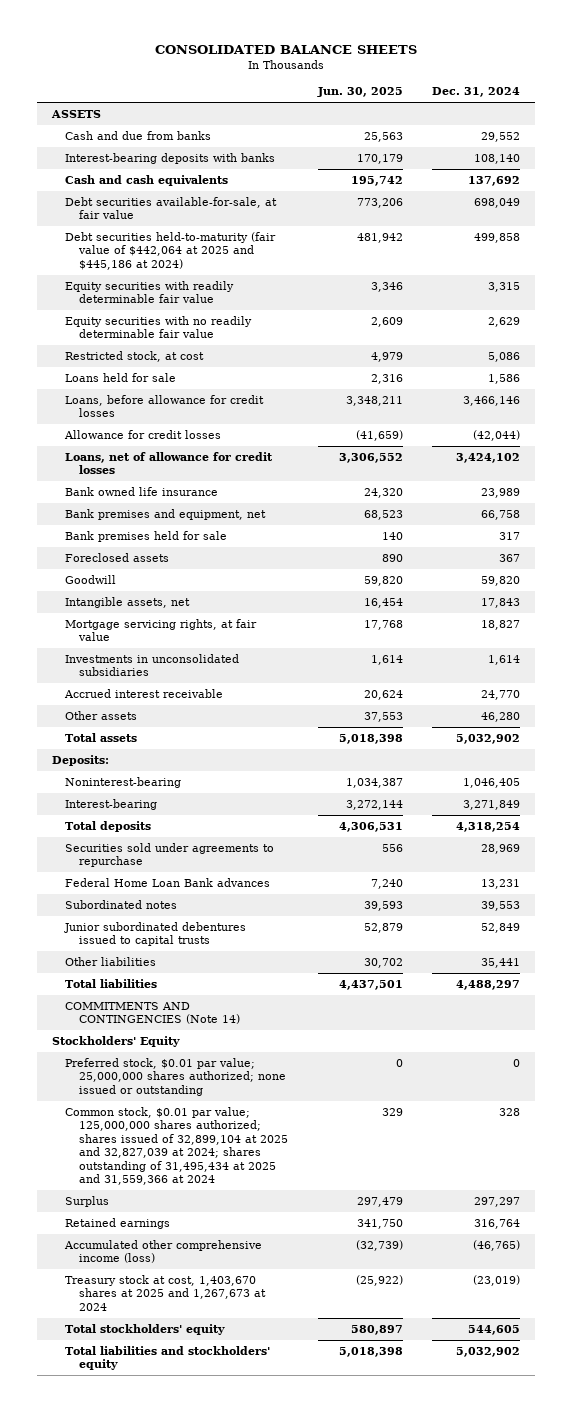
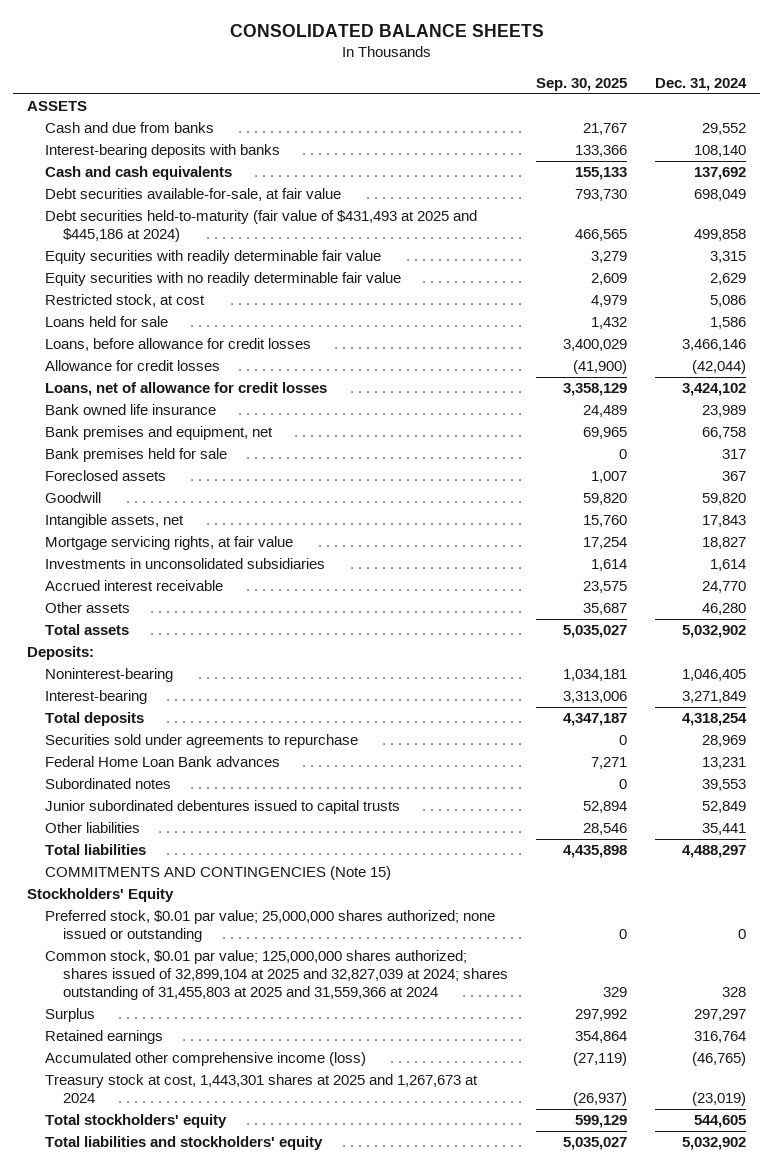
[316,87,403,98] Jun. 30, 2025 -> none
none -> [536,78,628,92] Sep. 30, 2025
[65,231,277,270] Debt securities held-to-maturity (fair value of $442,064 at 2025 and $445,186 at 2024) -> [45,210,478,243] Debt securities held-to-maturity (fair value of $431,493 at 2025 and $445,186 at 2024)
[65,1001,240,1025] COMMITMENTS AND CONTINGENCIES (Note 14) -> [45,866,392,881] COMMITMENTS AND CONTINGENCIES (Note 15)
[65,1106,288,1186] Common stock, $0.01 par value; 125,000,000 shares authorized; shares issued of 32,899,104 at 2025 and 32,827,039 at 2024; shares outstanding of 31,495,434 at 2025 and 31,559,366 at 2024 -> [45,950,509,1000] Common stock, $0.01 par value; 125,000,000 shares authorized; shares issued of 32,899,104 at 2025 and 32,827,039 at 2024; shares outstanding of 31,455,803 at 2025 and 31,559,366 at 2024
[65,1274,266,1311] Treasury stock at cost, 1,403,670 shares at 2025 and 1,267,673 at 2024 -> [45,1074,479,1104] Treasury stock at cost, 1,443,301 shares at 2025 and 1,267,673 at 2024

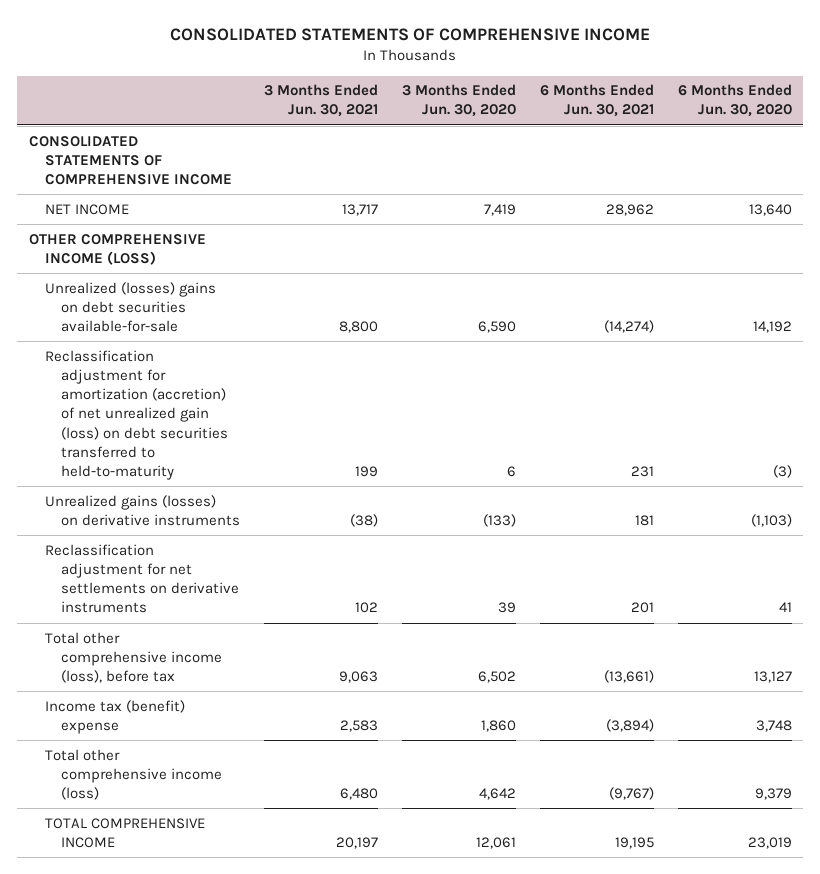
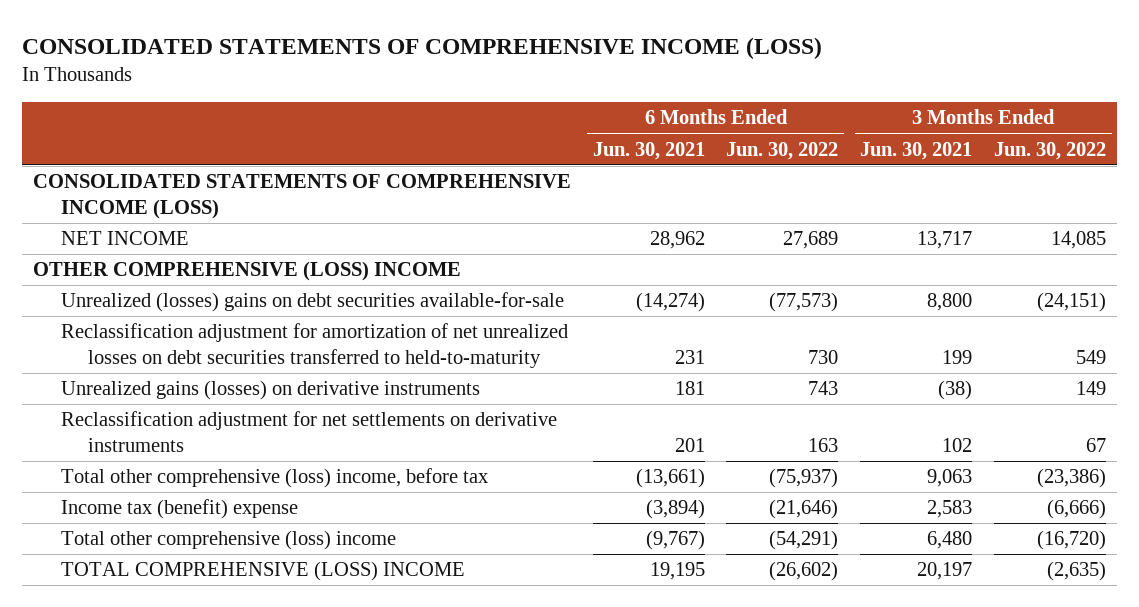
[170,28,651,42] CONSOLIDATED STATEMENTS OF COMPREHENSIVE INCOME -> [21,36,822,59] CONSOLIDATED STATEMENTS OF COMPREHENSIVE INCOME (LOSS)
[401,84,516,118] 3 Months Ended Jun. 30, 2020 -> none
[677,84,792,118] 6 Months Ended Jun. 30, 2020 -> none
none -> [726,141,839,160] Jun. 30, 2022
none -> [994,141,1107,160] Jun. 30, 2022
[28,135,232,186] CONSOLIDATED STATEMENTS OF COMPREHENSIVE INCOME -> [32,174,571,219] CONSOLIDATED STATEMENTS OF COMPREHENSIVE INCOME (LOSS)
[28,233,206,265] OTHER COMPREHENSIVE INCOME (LOSS) -> [32,261,461,282] OTHER COMPREHENSIVE (LOSS) INCOME
[44,349,228,481] Reclassification adjustment for amortization (accretion) of net unrealized gain (loss) on debt securities transferred to held-to-maturity -> [60,323,568,368] Reclassification adjustment for amortization of net unrealized losses on debt securities transferred to held-to-maturity
[44,631,222,684] Total other comprehensive income (loss), before tax -> [60,468,488,489] Total other comprehensive (loss) income, before tax
[44,748,222,801] Total other comprehensive income (loss) -> [60,530,396,551] Total other comprehensive (loss) income
[44,817,205,848] TOTAL COMPREHENSIVE INCOME -> [60,561,465,582] TOTAL COMPREHENSIVE (LOSS) INCOME

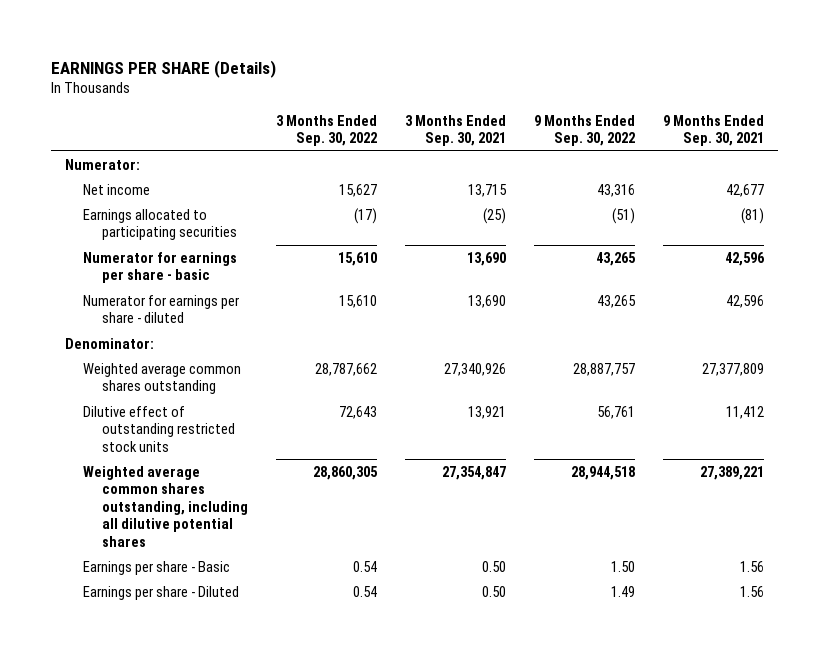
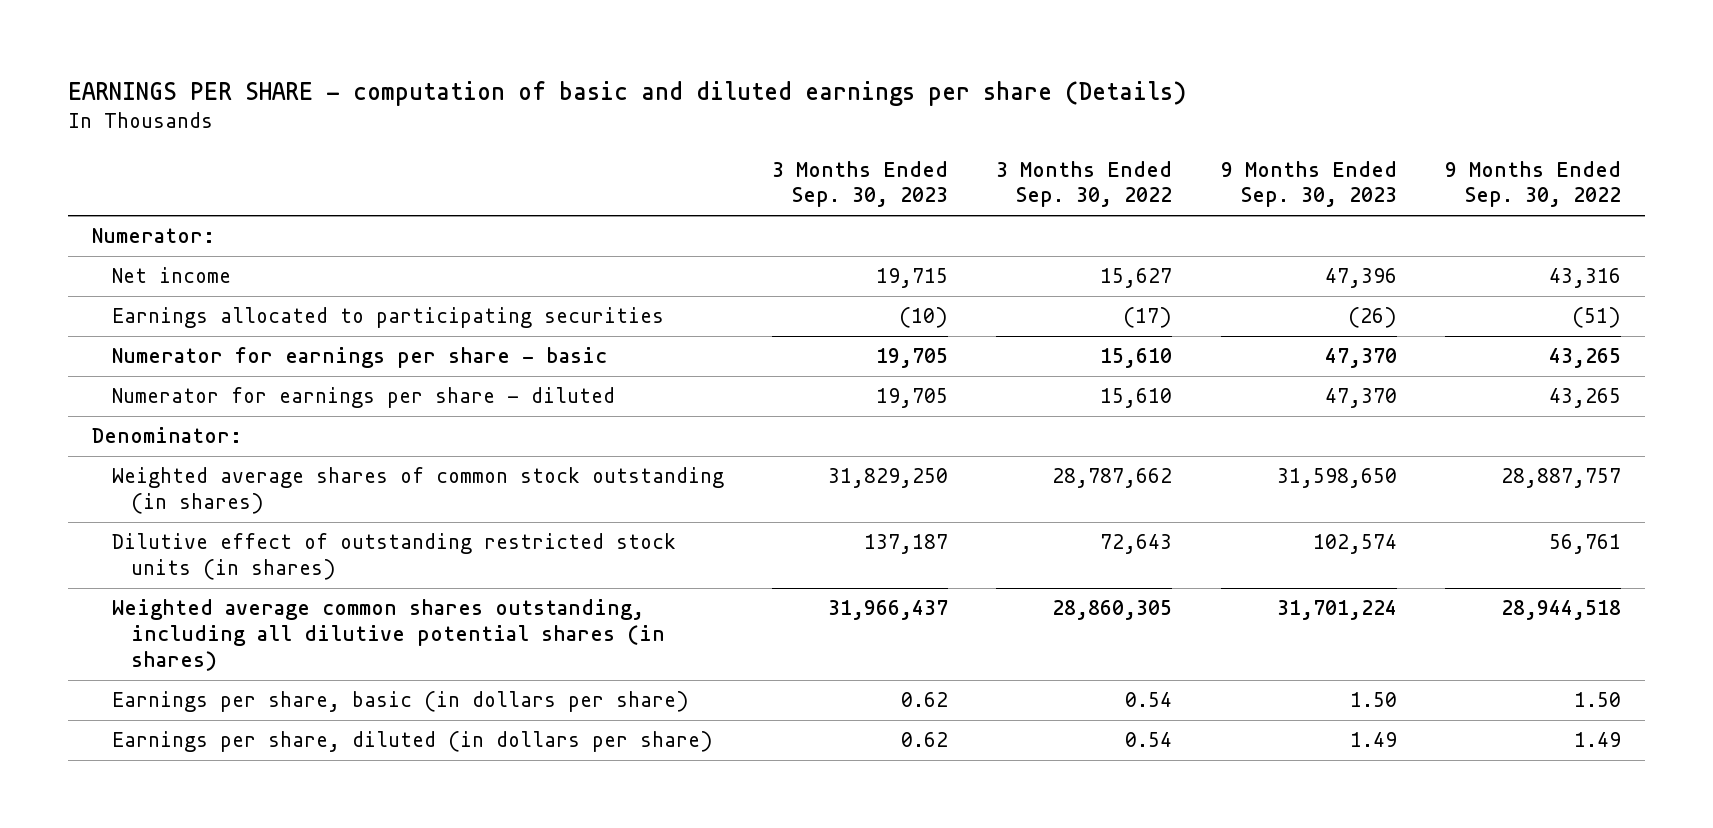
[50,59,276,78] EARNINGS PER SHARE (Details) -> [68,81,1187,107] EARNINGS PER SHARE - computation of basic and diluted earnings per share (Details)
[404,114,506,147] 3 Months Ended Sep. 30, 2021 -> none
[663,114,765,147] 9 Months Ended Sep. 30, 2021 -> none
none -> [772,160,949,208] 3 Months Ended Sep. 30, 2023
none -> [1220,160,1397,208] 9 Months Ended Sep. 30, 2023
[83,362,242,395] Weighted average common shares outstanding -> [111,467,724,515] Weighted average shares of common stock outstanding (in shares)
[83,405,235,452] Dilutive effect of outstanding restricted stock units -> [111,533,676,581] Dilutive effect of outstanding restricted stock units (in shares)
[83,465,248,547] Weighted average common shares outstanding, including all dilutive potential shares -> [111,599,666,672] Weighted average common shares outstanding, including all dilutive potential shares (in shares)
[83,560,231,575] Earnings per share - Basic -> [111,691,689,713] Earnings per share, basic (in dollars per share)
[83,585,240,600] Earnings per share - Diluted -> [111,731,713,753] Earnings per share, diluted (in dollars per share)

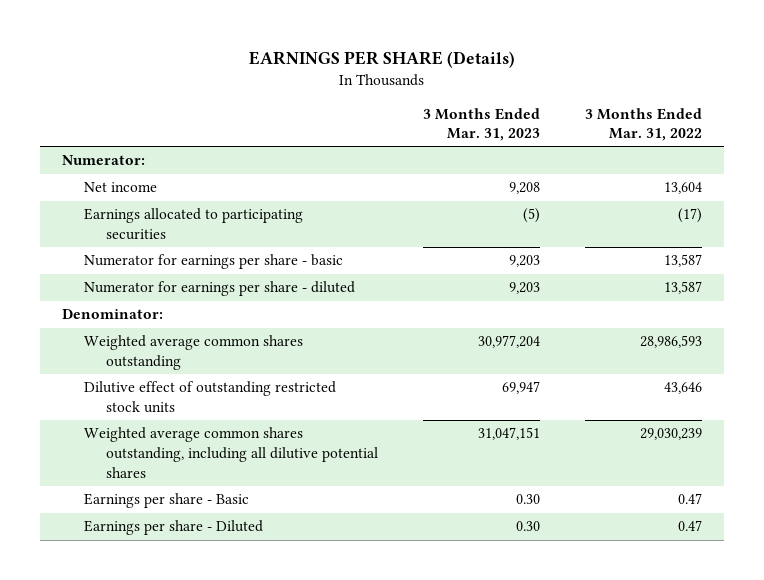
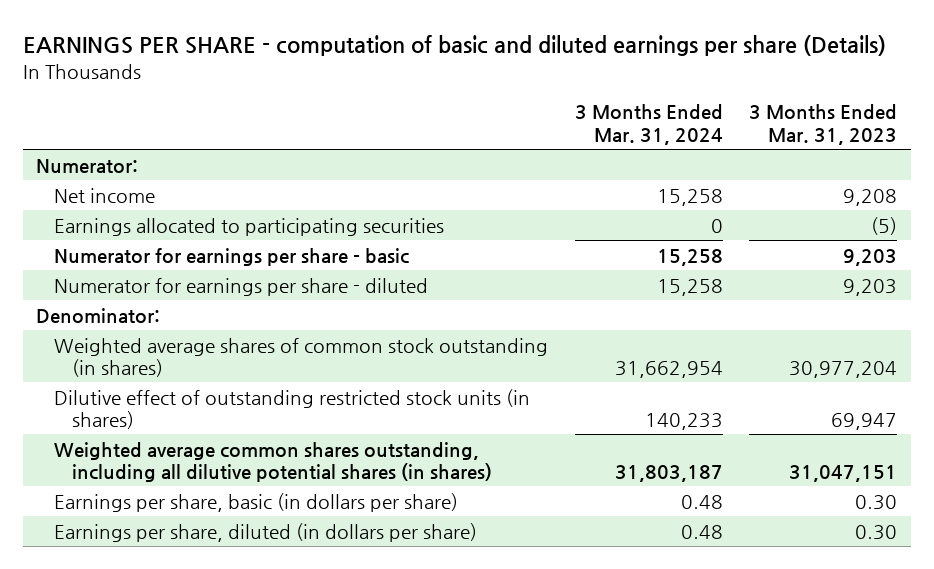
[249,51,516,69] EARNINGS PER SHARE (Details) -> [23,35,887,57] EARNINGS PER SHARE - computation of basic and diluted earnings per share (Details)
[584,107,702,142] 3 Months Ended Mar. 31, 2022 -> none
none -> [574,104,723,145] 3 Months Ended Mar. 31, 2024
[84,335,304,370] Weighted average common shares outstanding -> [54,337,549,377] Weighted average shares of common stock outstanding (in shares)
[84,381,337,413] Dilutive effect of outstanding restricted stock units -> [54,388,531,429] Dilutive effect of outstanding restricted stock units (in shares)
[84,427,379,478] Weighted average common shares outstanding, including all dilutive potential shares -> [54,441,493,482] Weighted average common shares outstanding, including all dilutive potential shares (in shares)
[84,493,250,509] Earnings per share - Basic -> [54,492,459,512] Earnings per share, basic (in dollars per share)
[84,520,264,536] Earnings per share - Diluted -> [54,522,478,542] Earnings per share, diluted (in dollars per share)

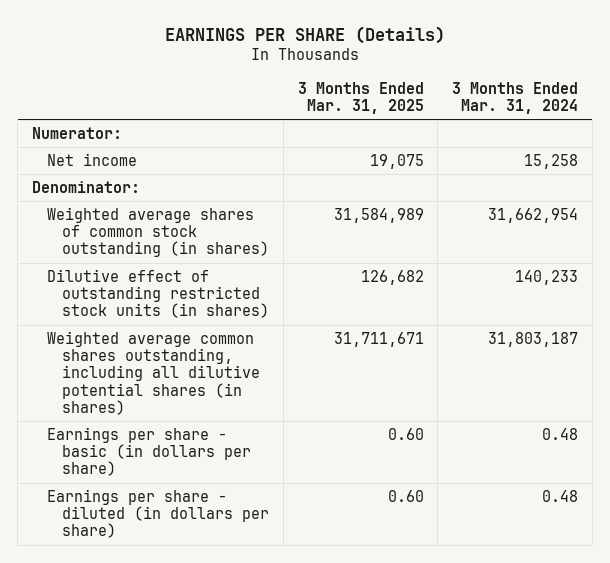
[23,35,887,57] EARNINGS PER SHARE - computation of basic and diluted earnings per share (Details) -> [165,25,446,44] EARNINGS PER SHARE (Details)
[749,104,898,145] 3 Months Ended Mar. 31, 2023 -> none
none -> [297,81,424,115] 3 Months Ended Mar. 31, 2025
[54,217,445,236] Earnings allocated to participating securities -> none
[54,247,410,266] Numerator for earnings per share - basic -> none
[54,277,429,296] Numerator for earnings per share - diluted -> none
[54,492,459,512] Earnings per share, basic (in dollars per share) -> [47,426,252,477] Earnings per share - basic (in dollars per share)
[54,522,478,542] Earnings per share, diluted (in dollars per share) -> [47,488,270,539] Earnings per share - diluted (in dollars per share)

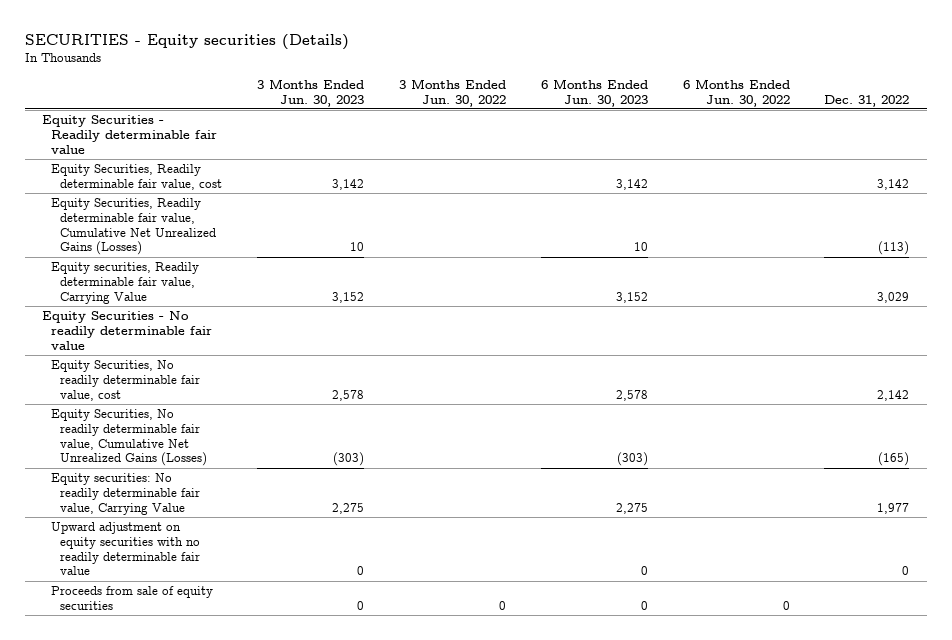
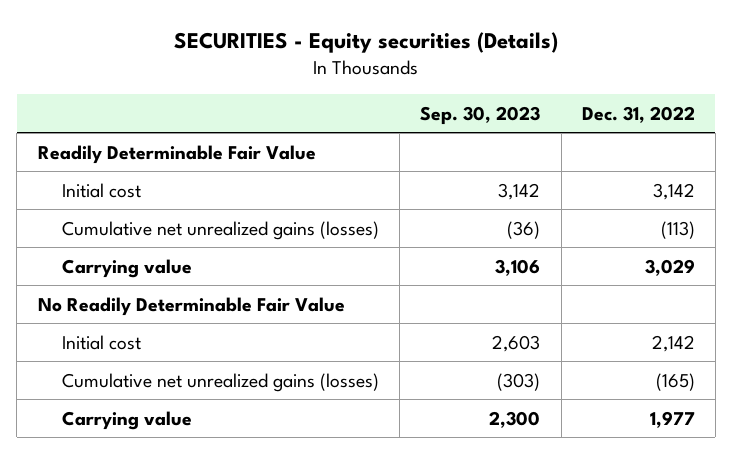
[257,78,365,107] 3 Months Ended Jun. 30, 2023 -> none
[399,78,507,107] 3 Months Ended Jun. 30, 2022 -> none
[540,78,648,107] 6 Months Ended Jun. 30, 2023 -> none
[682,78,790,107] 6 Months Ended Jun. 30, 2022 -> none
none -> [420,105,541,125] Sep. 30, 2023
[51,522,201,576] Upward adjustment on equity securities with no readily determinable fair value -> none
[51,586,214,610] Proceeds from sale of equity securities -> none
[42,115,218,154] Equity Securities - Readily determinable fair value -> [37,144,316,164] Readily Determinable Fair Value
[51,164,223,190] Equity Securities, Readily determinable fair value, cost -> [62,182,142,198] Initial cost
[51,198,217,256] Equity Securities, Readily determinable fair value, Cumulative Net Unrealized Gains (Losses) -> [62,220,380,240] Cumulative net unrealized gains (losses)
[51,262,200,304] Equity securities, Readily determinable fair value, Carrying Value -> [62,258,193,278] Carrying value
[42,311,213,350] Equity Securities - No readily determinable fair value -> [37,296,345,316] No Readily Determinable Fair Value
[51,360,201,401] Equity Securities, No readily determinable fair value, cost -> [62,334,142,350] Initial cost
[51,409,208,467] Equity Securities, No readily determinable fair value, Cumulative Net Unrealized Gains (Losses) -> [62,372,380,392] Cumulative net unrealized gains (losses)
[51,473,201,515] Equity securities: No readily determinable fair value, Carrying Value -> [62,410,193,430] Carrying value

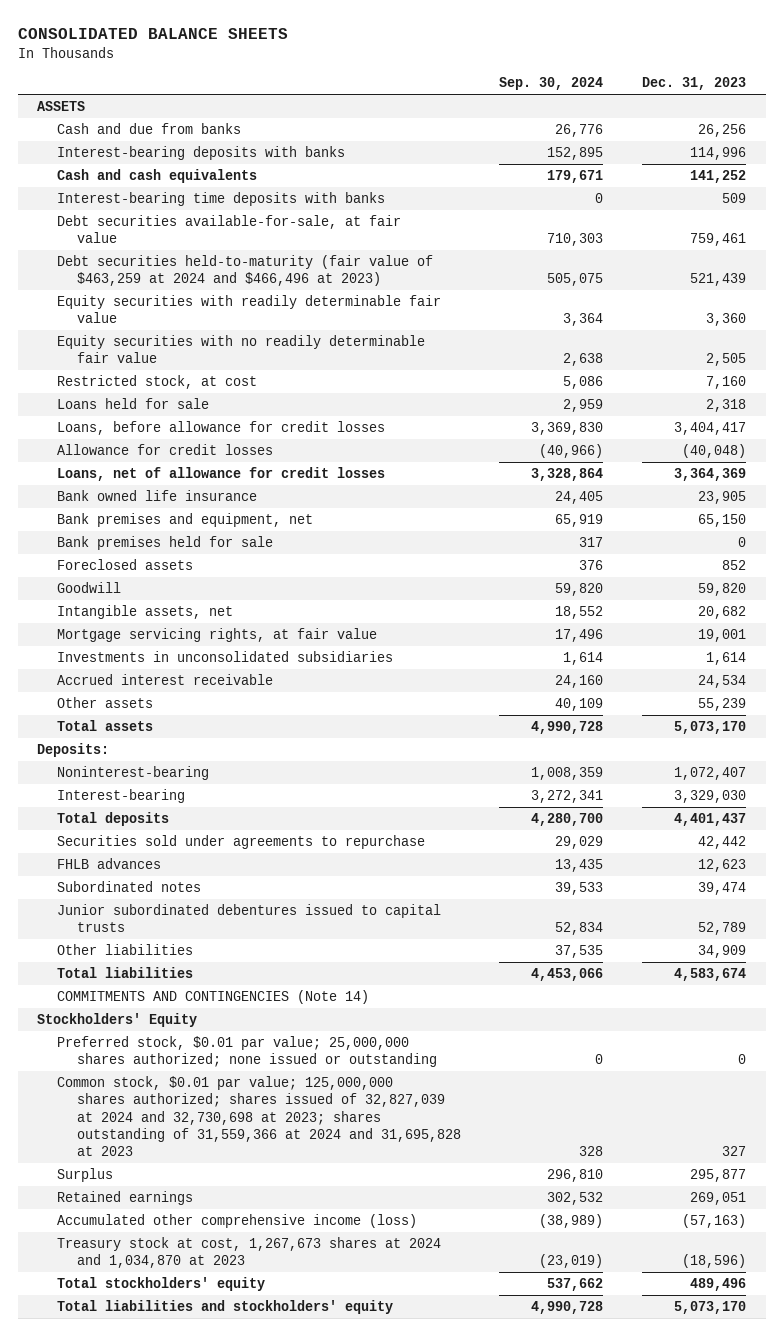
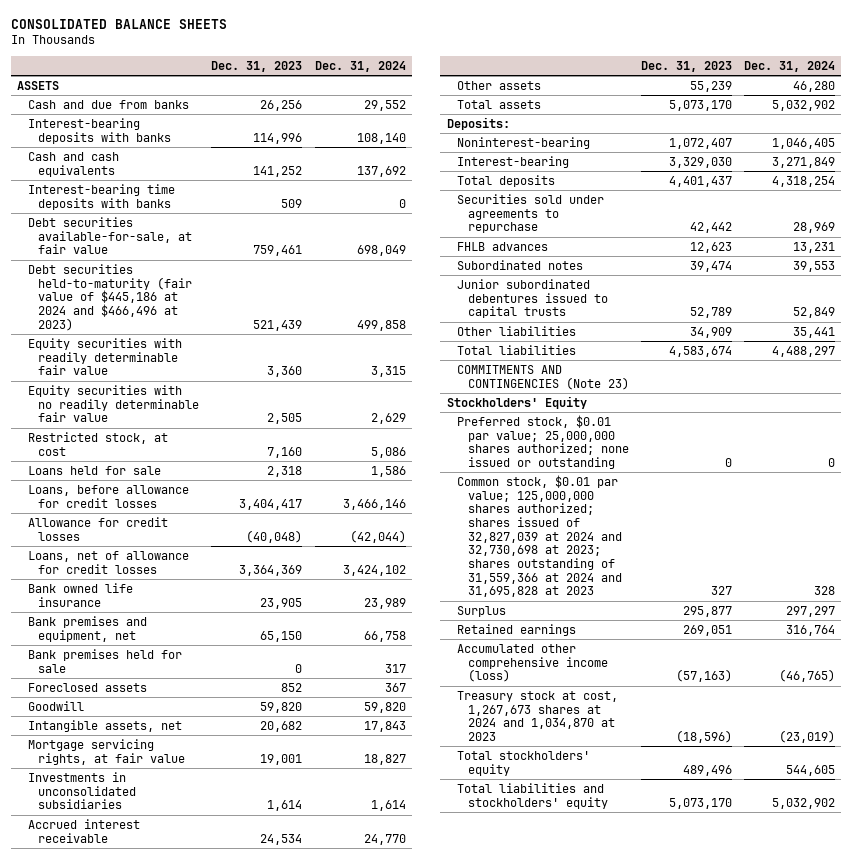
[499,77,604,91] Sep. 30, 2024 -> none
none -> [314,60,406,72] Dec. 31, 2024
[56,254,433,287] Debt securities held-to-maturity (fair value of $463,259 at 2024 and $466,496 at 2023) -> [27,263,193,331] Debt securities held-to-maturity (fair value of $445,186 at 2024 and $466,496 at 2023)
[56,989,369,1004] COMMITMENTS AND CONTINGENCIES (Note 14) -> [457,364,629,390] COMMITMENTS AND CONTINGENCIES (Note 23)

